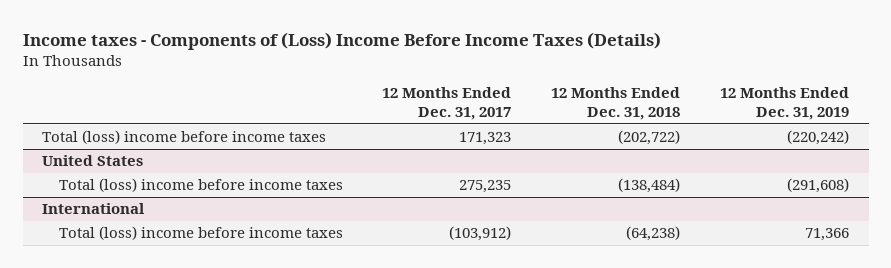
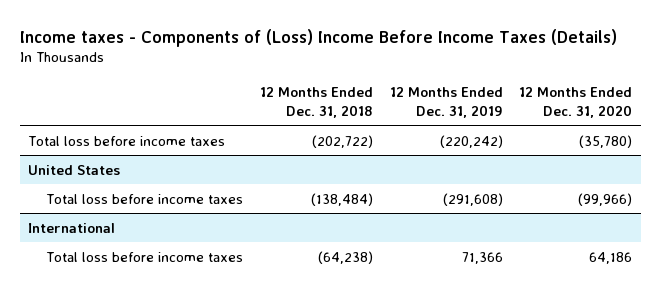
[382,87,512,121] 12 Months Ended Dec. 31, 2017 -> none
none -> [519,86,633,118] 12 Months Ended Dec. 31, 2020
[42,130,327,145] Total (loss) income before income taxes -> [28,135,226,146] Total loss before income taxes
[58,178,343,193] Total (loss) income before income taxes -> [45,193,243,204] Total loss before income taxes
[58,226,343,241] Total (loss) income before income taxes -> [45,251,243,262] Total loss before income taxes

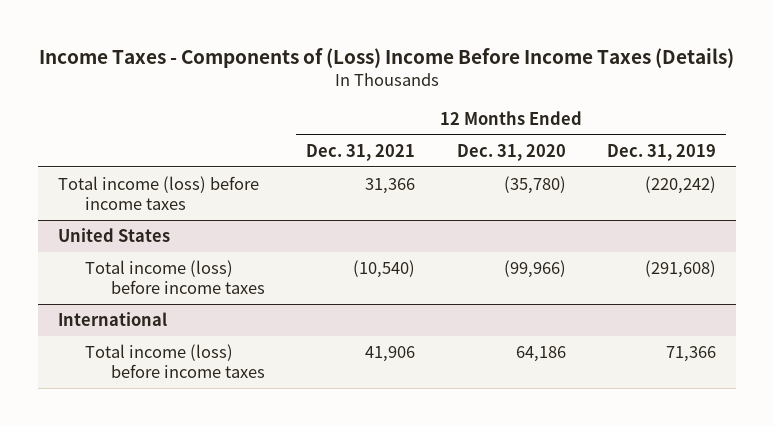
[19,28,617,47] Income taxes - Components of (Loss) Income Before Income Taxes (Details) -> [38,47,734,68] Income Taxes - Components of (Loss) Income Before Income Taxes (Details)
[259,86,373,118] 12 Months Ended Dec. 31, 2018 -> none
none -> [306,143,416,161] Dec. 31, 2021
[28,135,226,146] Total loss before income taxes -> [58,176,260,210] Total income (loss) before income taxes
[45,193,243,204] Total loss before income taxes -> [84,260,266,294] Total income (loss) before income taxes
[45,251,243,262] Total loss before income taxes -> [84,344,266,378] Total income (loss) before income taxes

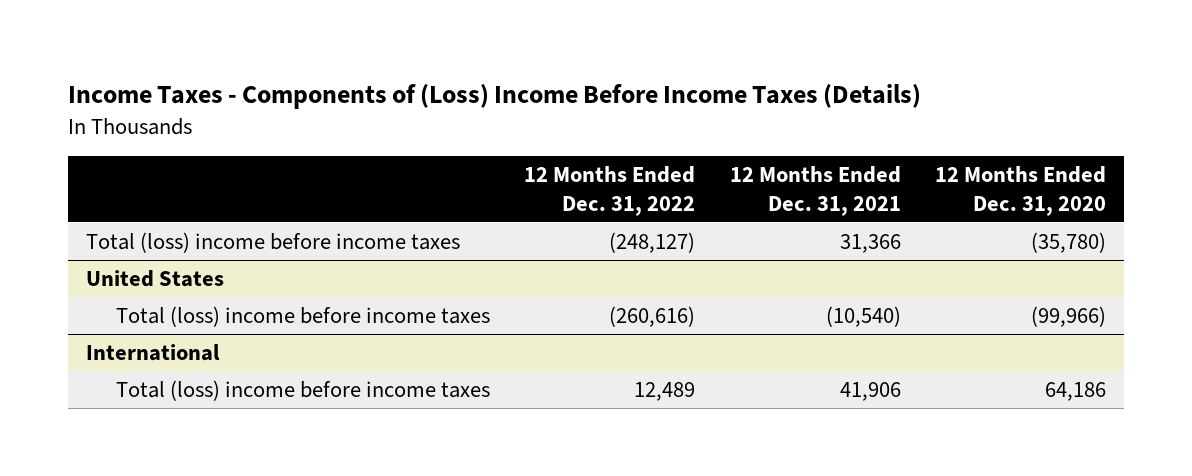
[606,143,716,161] Dec. 31, 2019 -> none
none -> [524,165,696,216] 12 Months Ended Dec. 31, 2022
[58,176,260,210] Total income (loss) before income taxes -> [85,231,460,253] Total (loss) income before income taxes
[84,260,266,294] Total income (loss) before income taxes -> [115,305,490,327] Total (loss) income before income taxes
[84,344,266,378] Total income (loss) before income taxes -> [115,379,490,401] Total (loss) income before income taxes

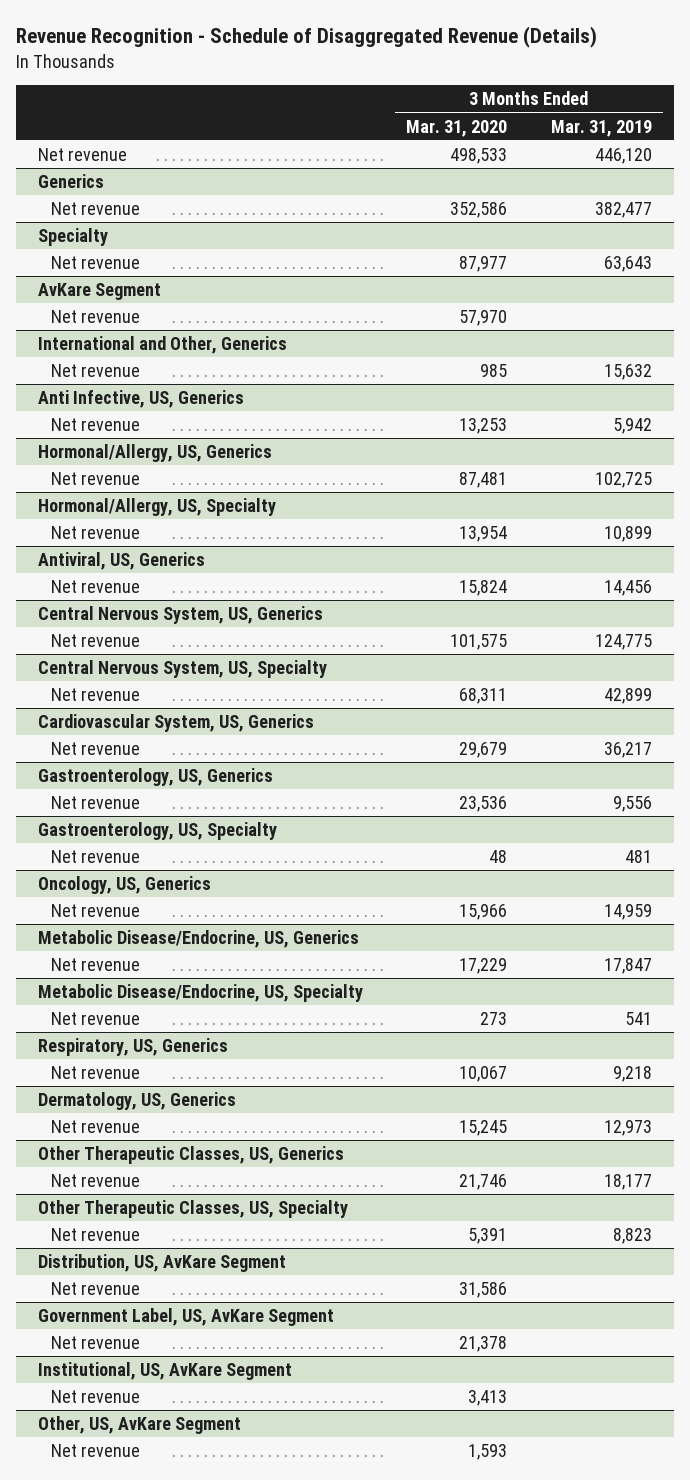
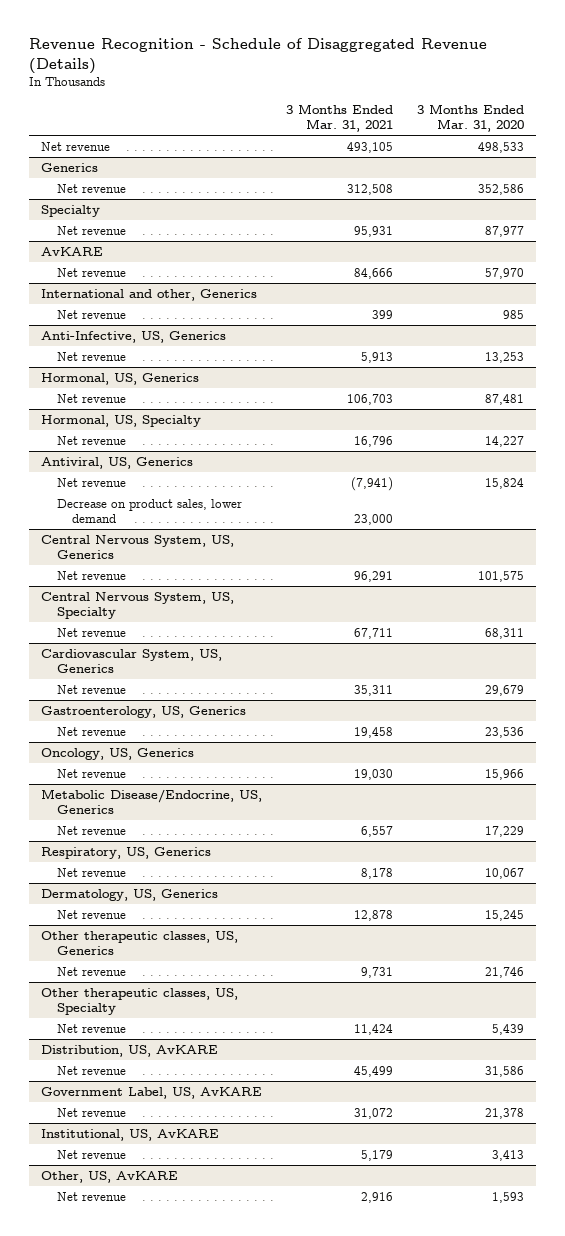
[551,119,653,137] Mar. 31, 2019 -> none
none -> [285,103,393,132] 3 Months Ended Mar. 31, 2021
[37,282,161,300] AvKare Segment -> [40,246,103,256] AvKARE
[37,335,287,354] International and Other, Generics -> [40,288,257,301] International and other, Generics
[37,389,244,408] Anti Infective, US, Generics -> [40,330,226,343] Anti-Infective, US, Generics
[37,443,272,462] Hormonal/Allergy, US, Generics -> [40,372,199,385] Hormonal, US, Generics
[37,497,276,516] Hormonal/Allergy, US, Specialty -> [40,414,201,427] Hormonal, US, Specialty
[459,525,508,542] 13,954 -> [484,435,524,447] 14,227
none -> [56,498,242,523] Decrease on product sales, lower demand
[37,821,277,840] Gastroenterology, US, Specialty -> none
[51,849,141,863] Net revenue -> none
[37,983,363,1002] Metabolic Disease/Endocrine, US, Specialty -> none
[51,1011,141,1025] Net revenue -> none
[37,1145,344,1164] Other Therapeutic Classes, US, Generics -> [40,930,238,955] Other therapeutic classes, US, Generics
[37,1199,348,1218] Other Therapeutic Classes, US, Specialty -> [40,987,238,1015] Other therapeutic classes, US, Specialty
[468,1227,508,1244] 5,391 -> [491,1023,524,1035] 5,439
[37,1253,286,1272] Distribution, US, AvKare Segment -> [40,1044,218,1057] Distribution, US, AvKARE
[37,1307,334,1326] Government Label, US, AvKare Segment -> [40,1086,262,1099] Government Label, US, AvKARE
[37,1361,292,1380] Institutional, US, AvKare Segment -> [40,1128,219,1141] Institutional, US, AvKARE
[37,1415,241,1434] Other, US, AvKare Segment -> [40,1170,178,1183] Other, US, AvKARE

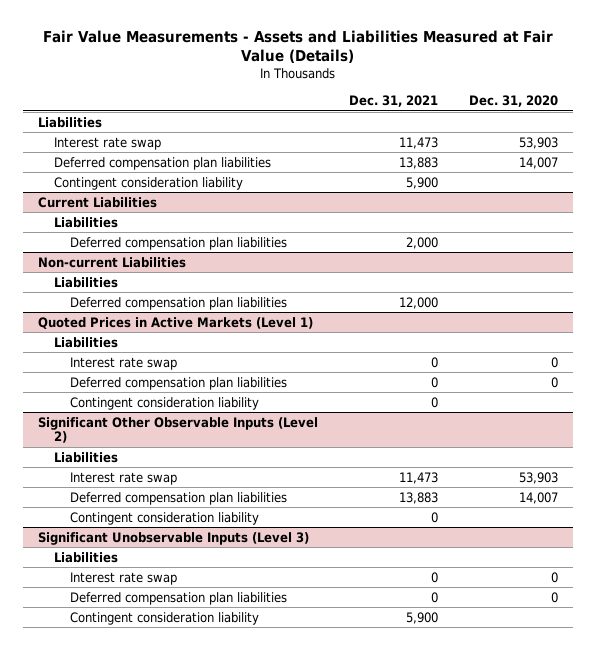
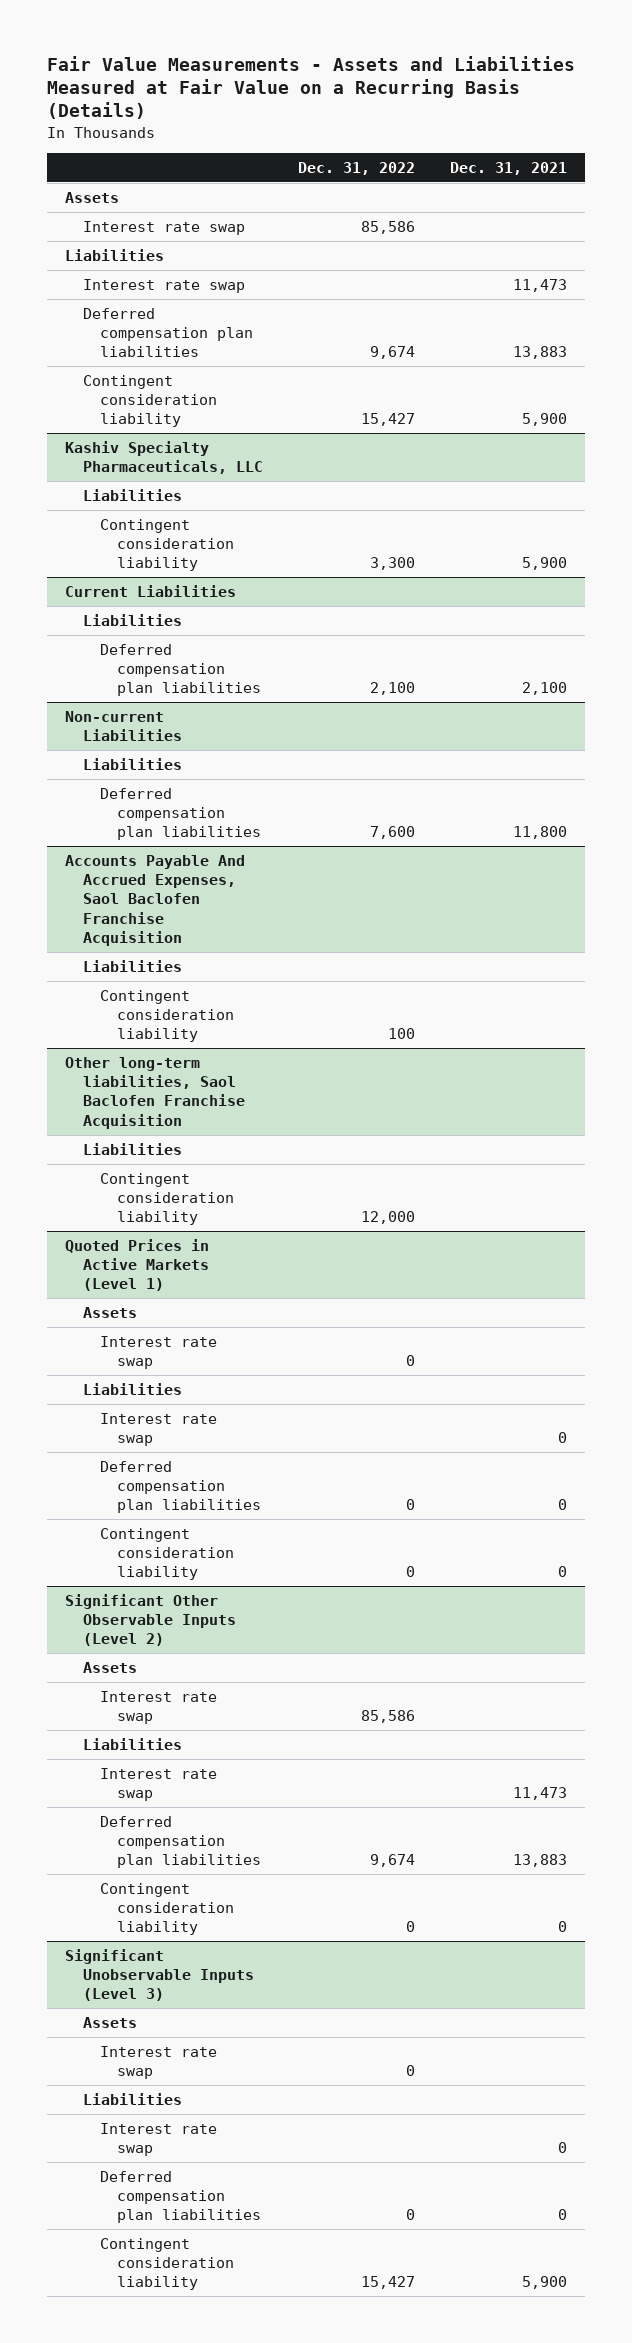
[42,30,553,64] Fair Value Measurements - Assets and Liabilities Measured at Fair Value (Details) -> [47,55,576,120] Fair Value Measurements - Assets and Liabilities Measured at Fair Value on a Recurring Basis (Details)
[468,95,558,108] Dec. 31, 2020 -> none
none -> [297,161,415,175] Dec. 31, 2022
none -> [65,191,120,203] Assets
none -> [82,220,245,235] Interest rate swap
none -> [65,440,263,475] Kashiv Specialty Pharmaceuticals, LLC
none -> [82,488,182,501] Liabilities
none -> [99,518,235,572] Contingent consideration liability
[405,236,438,249] 2,000 -> [522,682,568,696] 2,100
[398,296,438,309] 12,000 -> [513,826,568,840] 11,800
none -> [65,854,246,947] Accounts Payable And Accrued Expenses, Saol Baclofen Franchise Acquisition
none -> [82,959,182,972] Liabilities
none -> [99,989,235,1043] Contingent consideration liability
none -> [65,1056,245,1129] Other long-term liabilities, Saol Baclofen Franchise Acquisition
none -> [82,1142,182,1155] Liabilities
none -> [99,1172,235,1226] Contingent consideration liability
none -> [82,1306,137,1318] Assets
none -> [99,1335,217,1370] Interest rate swap
none -> [82,1661,137,1673] Assets
none -> [99,1690,217,1725] Interest rate swap
none -> [82,2016,137,2028] Assets
none -> [99,2045,217,2080] Interest rate swap

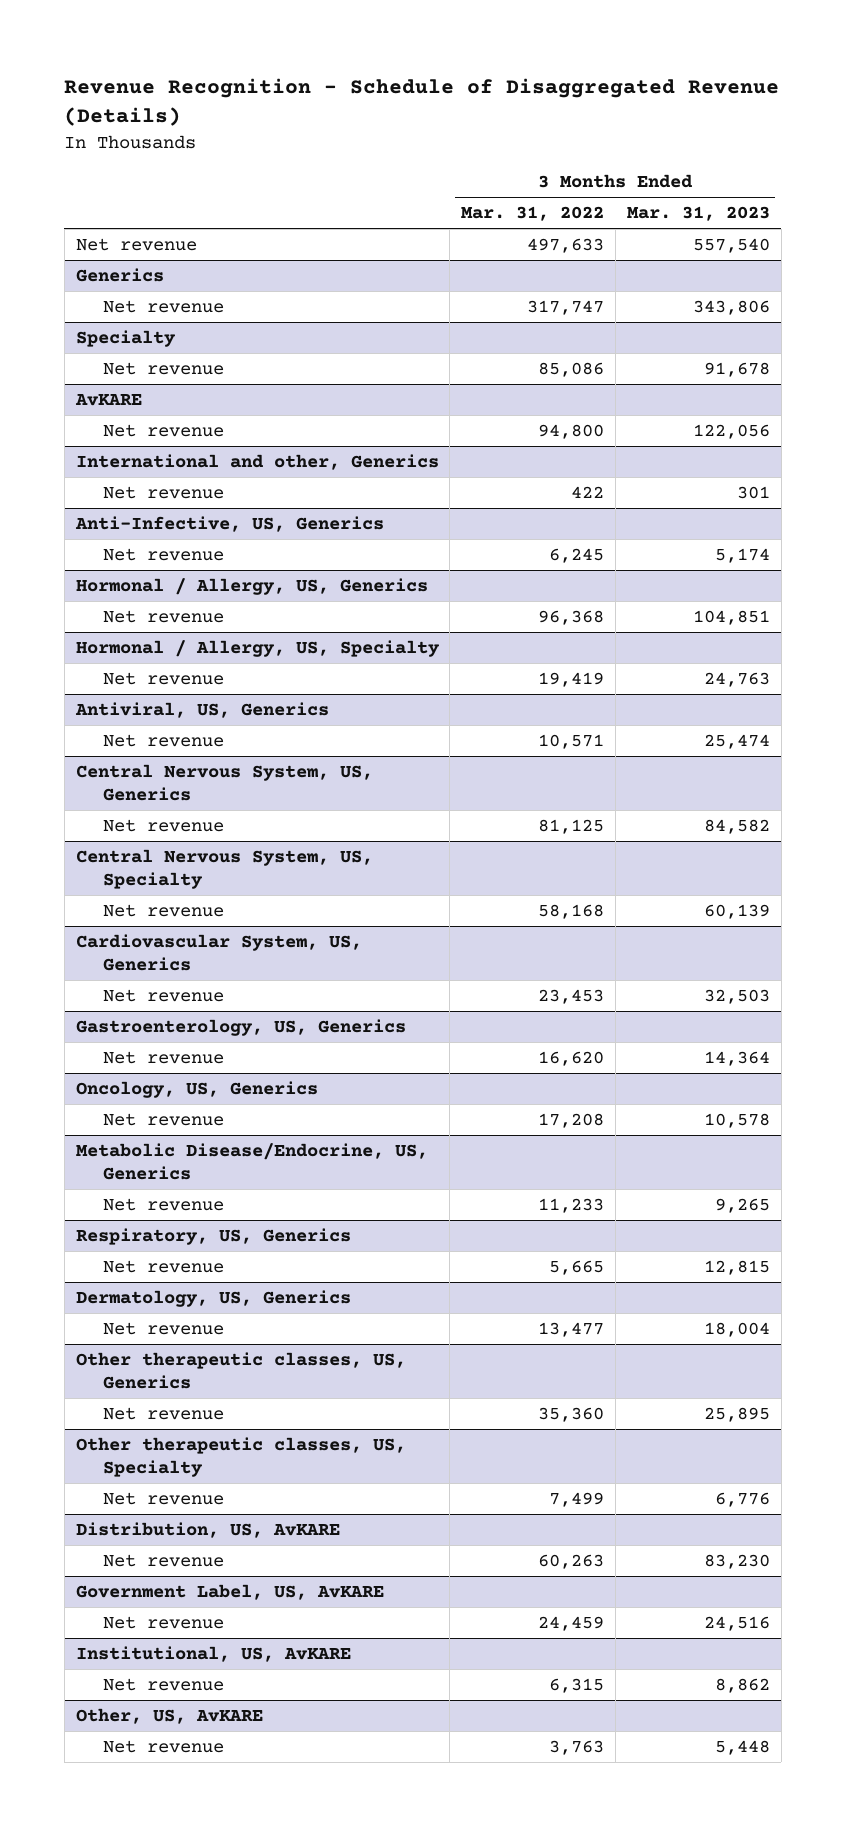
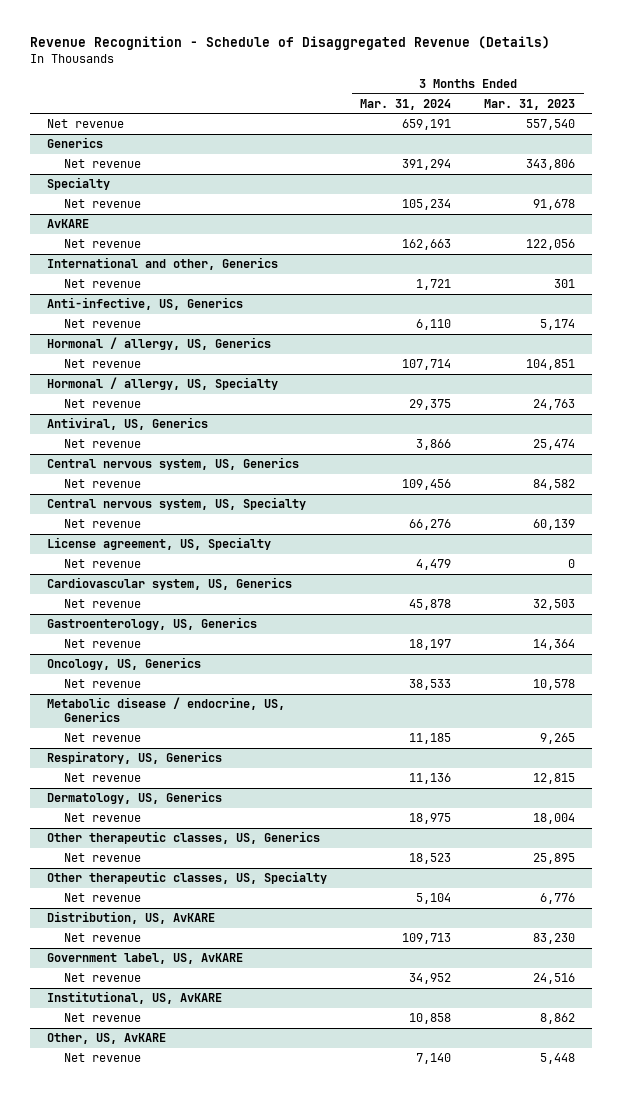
[461,206,605,222] Mar. 31, 2022 -> none
none -> [359,98,451,110] Mar. 31, 2024
[74,515,384,532] Anti-Infective, US, Generics -> [46,296,243,310] Anti-infective, US, Generics
[75,577,428,595] Hormonal / Allergy, US, Generics -> [46,336,271,350] Hormonal / allergy, US, Generics
[75,639,440,657] Hormonal / Allergy, US, Specialty -> [46,376,278,390] Hormonal / allergy, US, Specialty
[75,763,373,801] Central Nervous System, US, Generics -> [46,456,299,470] Central nervous system, US, Generics
[75,848,373,889] Central Nervous System, US, Specialty -> [46,496,306,510] Central nervous system, US, Specialty
none -> [46,536,271,550] License agreement, US, Specialty
none -> [63,558,141,568] Net revenue
[75,933,362,971] Cardiovascular System, US, Generics -> [46,576,292,590] Cardiovascular system, US, Generics
[75,1142,428,1180] Metabolic Disease/Endocrine, US, Generics -> [46,696,285,723] Metabolic disease / endocrine, US, Generics
[75,1583,384,1600] Government Label, US, AvKARE -> [46,952,243,964] Government label, US, AvKARE

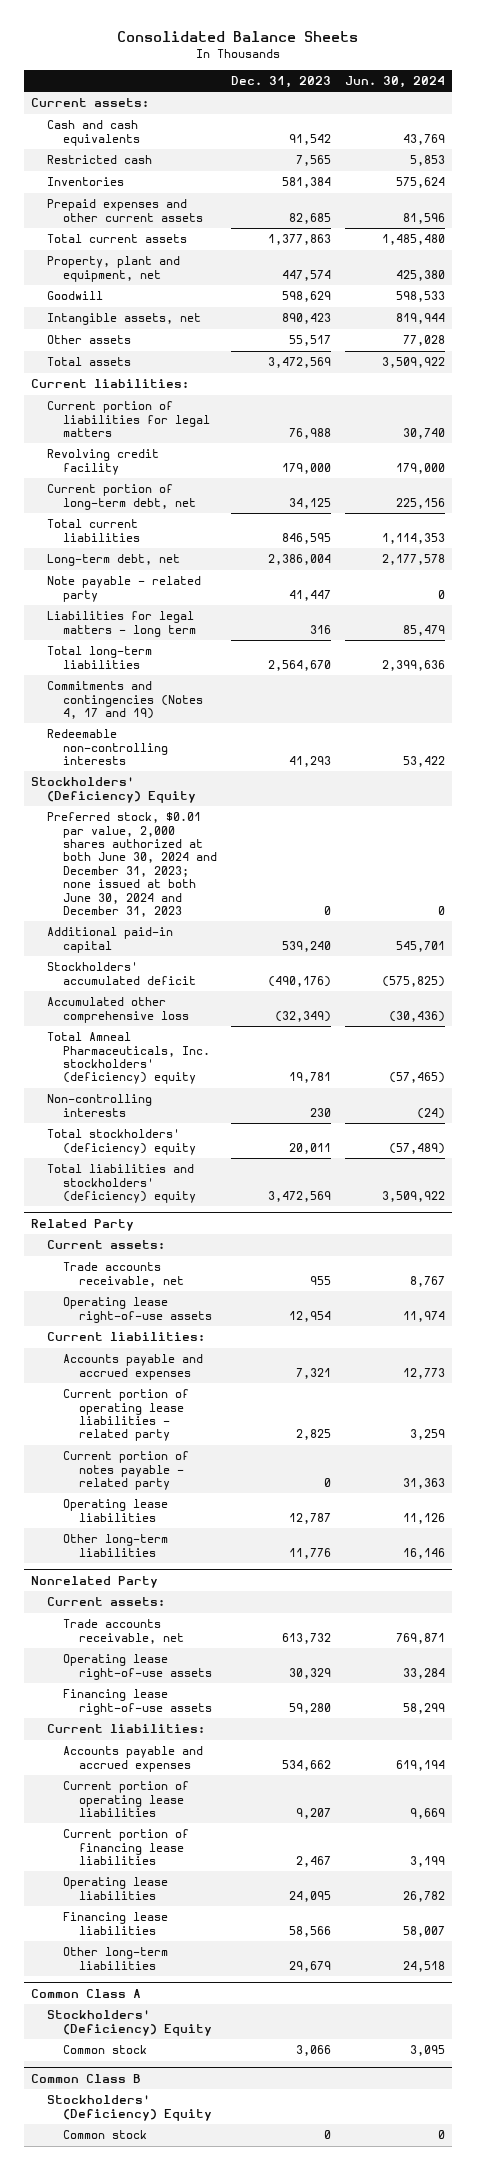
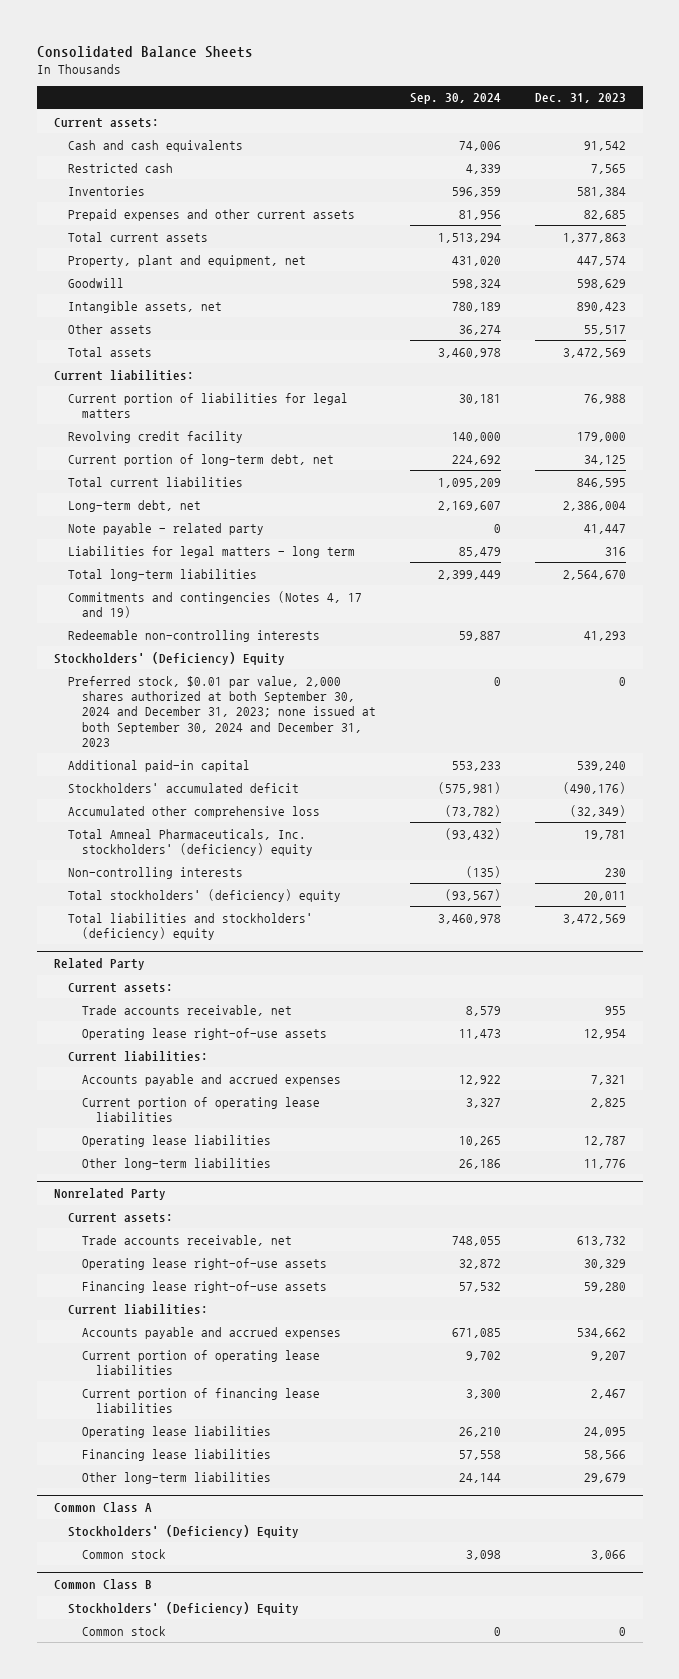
[345,75,446,88] Jun. 30, 2024 -> none
none -> [409,93,501,105] Sep. 30, 2024
[47,812,218,917] Preferred stock, $0.01 par value, 2,000 shares authorized at both June 30, 2024 and December 31, 2023; none issued at both June 30, 2024 and December 31, 2023 -> [67,675,376,747] Preferred stock, $0.01 par value, 2,000 shares authorized at both September 30, 2024 and December 31, 2023; none issued at both September 30, 2024 and December 31, 2023
[63,1451,190,1490] Current portion of notes payable - related party -> none
[63,1389,190,1442] Current portion of operating lease liabilities - related party -> [81,1096,320,1122] Current portion of operating lease liabilities

